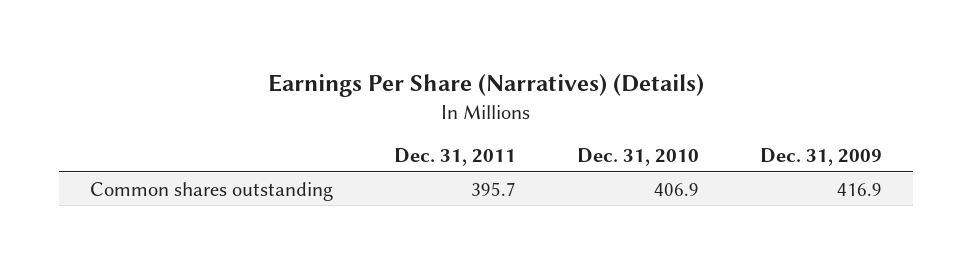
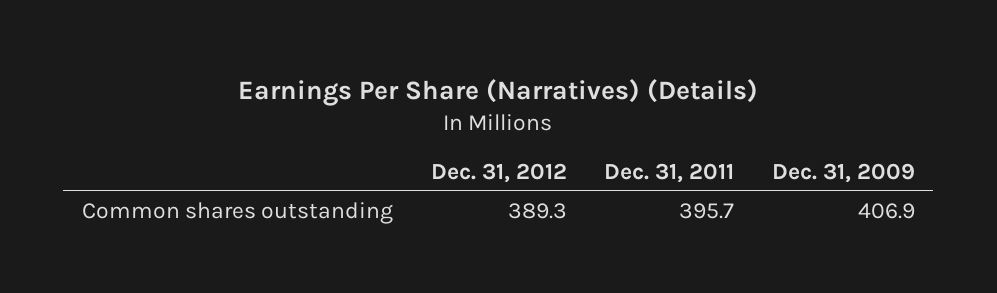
[576,148,699,167] Dec. 31, 2010 -> none
none -> [430,162,567,183] Dec. 31, 2012
[837,182,883,196] 416.9 -> [857,203,915,220] 406.9

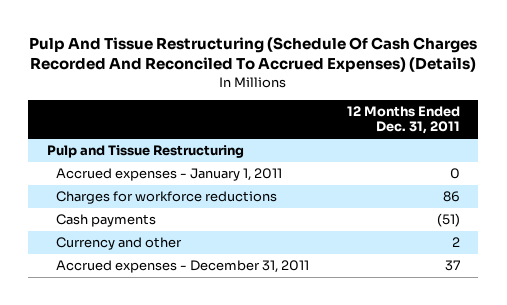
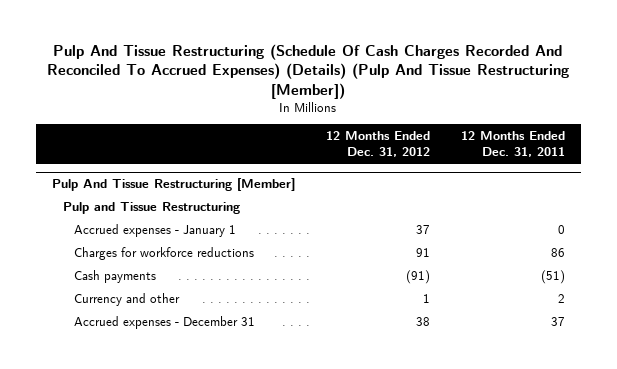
[29,36,478,73] Pulp And Tissue Restructuring (Schedule Of Cash Charges Recorded And Reconciled To Accrued Expenses) (Details) -> [47,43,570,99] Pulp And Tissue Restructuring (Schedule Of Cash Charges Recorded And Reconciled To Accrued Expenses) (Details) (Pulp And Tissue Restructuring [Member])
none -> [325,131,430,158] 12 Months Ended Dec. 31, 2012
none -> [51,178,295,192] Pulp And Tissue Restructuring [Member]
[56,168,283,182] Accrued expenses - January 1, 2011 -> [74,223,237,237] Accrued expenses - January 1
[56,260,310,274] Accrued expenses - December 31, 2011 -> [74,315,256,329] Accrued expenses - December 31

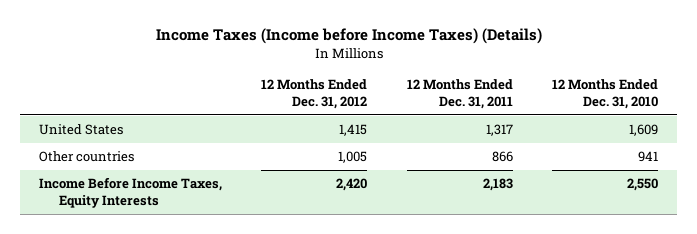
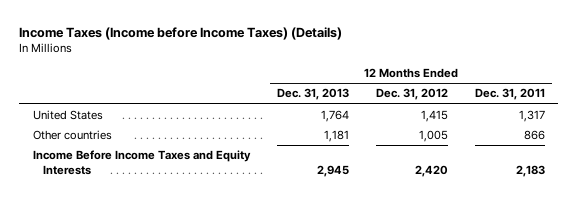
[551,78,658,109] 12 Months Ended Dec. 31, 2010 -> none
none -> [276,88,349,101] Dec. 31, 2013
[39,177,223,209] Income Before Income Taxes, Equity Interests -> [32,150,251,175] Income Before Income Taxes and Equity Interests

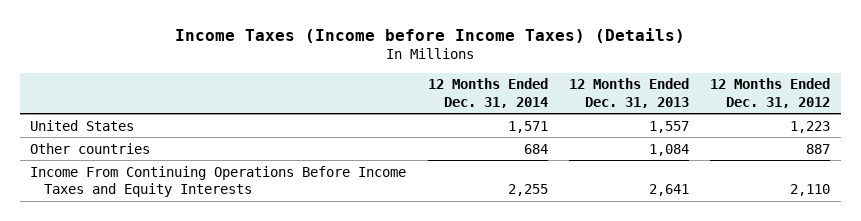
[474,88,545,101] Dec. 31, 2011 -> none
none -> [427,78,548,108] 12 Months Ended Dec. 31, 2014
[320,110,349,123] 1,764 -> [649,120,690,133] 1,557
[420,110,448,123] 1,415 -> [790,120,831,133] 1,223
[323,130,349,143] 1,181 -> [649,143,690,156] 1,084
[418,130,448,143] 1,005 -> [806,143,831,154] 887
[32,150,251,175] Income Before Income Taxes and Equity Interests -> [30,165,407,197] Income From Continuing Operations Before Income Taxes and Equity Interests
[316,164,349,177] 2,945 -> [649,183,690,196] 2,641
[414,164,448,177] 2,420 -> [790,183,831,196] 2,110

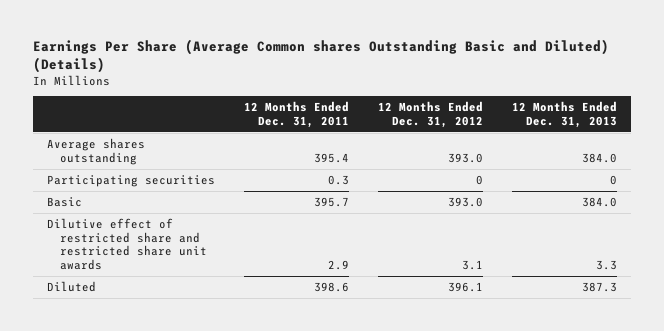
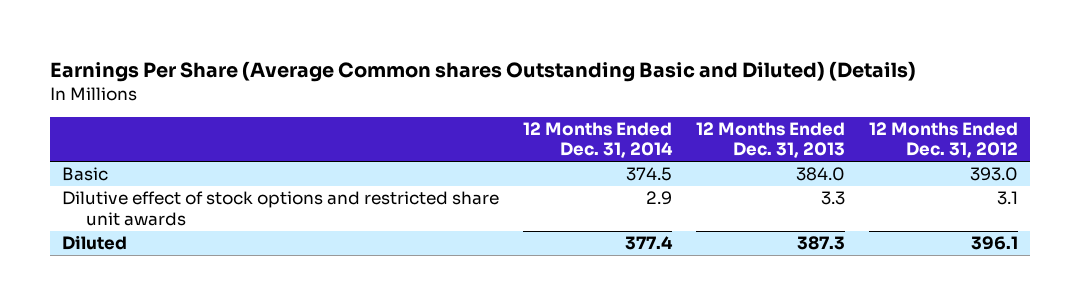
[244,101,350,128] 12 Months Ended Dec. 31, 2011 -> none
none -> [523,122,674,159] 12 Months Ended Dec. 31, 2014
[47,138,146,165] Average shares outstanding -> none
[47,175,216,188] Participating securities -> none
[47,218,208,270] Dilutive effect of restricted share and restricted share unit awards -> [62,191,500,226] Dilutive effect of stock options and restricted share unit awards

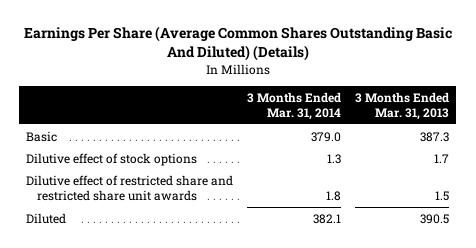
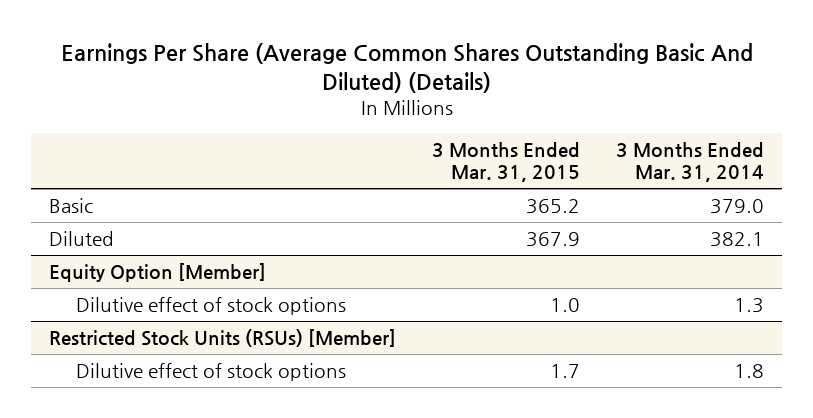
[355,91,450,120] 3 Months Ended Mar. 31, 2013 -> none
none -> [432,142,581,183] 3 Months Ended Mar. 31, 2015
[26,152,198,166] Dilutive effect of stock options -> none
[26,174,234,201] Dilutive effect of restricted share and restricted share unit awards -> none
none -> [49,263,267,283] Equity Option [Member]
none -> [76,297,347,316] Dilutive effect of stock options
none -> [49,329,397,348] Restricted Stock Units (RSUs) [Member]
none -> [76,363,347,382] Dilutive effect of stock options

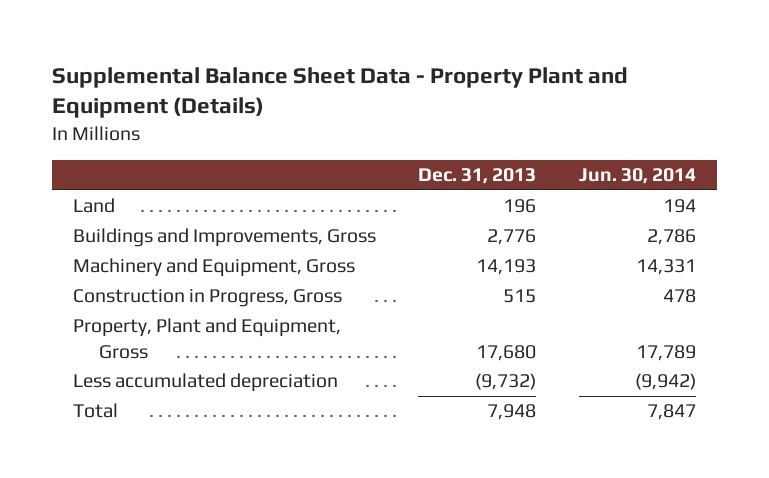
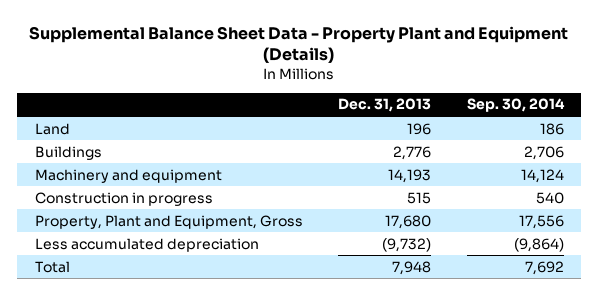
[578,168,696,185] Jun. 30, 2014 -> none
none -> [466,98,565,113] Sep. 30, 2014
[73,228,377,248] Buildings and Improvements, Gross -> [34,145,102,160] Buildings
[73,258,356,278] Machinery and Equipment, Gross -> [34,168,222,183] Machinery and equipment
[73,289,343,308] Construction in Progress, Gross -> [34,191,213,206] Construction in progress

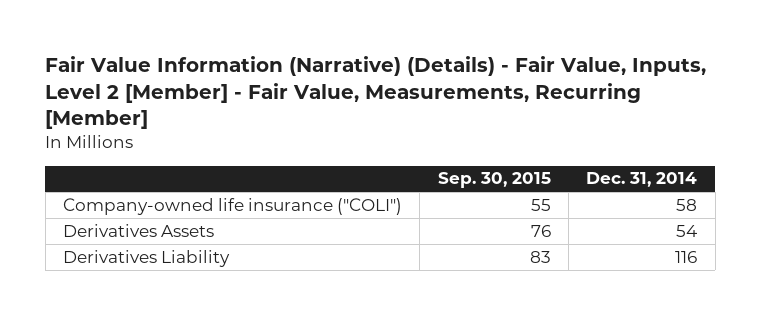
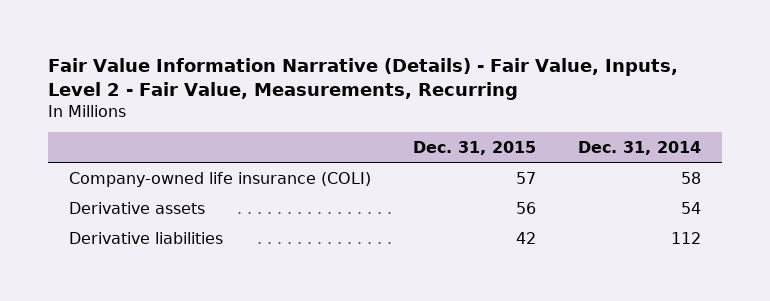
[45,55,707,130] Fair Value Information (Narrative) (Details) - Fair Value, Inputs, Level 2 [Member] - Fair Value, Measurements, Recurring [Member] -> [47,57,678,100] Fair Value Information Narrative (Details) - Fair Value, Inputs, Level 2 - Fair Value, Measurements, Recurring
[437,172,551,189] Sep. 30, 2015 -> none
none -> [412,140,536,155] Dec. 31, 2015
[63,249,231,267] Derivatives Liability -> none
[63,197,403,215] Company-owned life insurance ("COLI") -> [68,171,371,187] Company-owned life insurance (COLI)
[63,223,215,237] Derivatives Assets -> [68,201,205,214] Derivative assets
none -> [68,231,223,244] Derivative liabilities

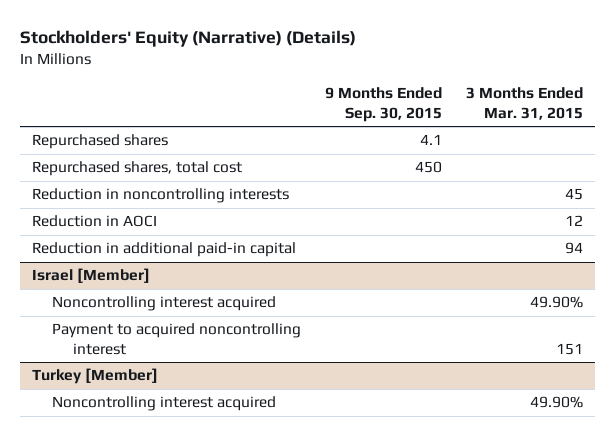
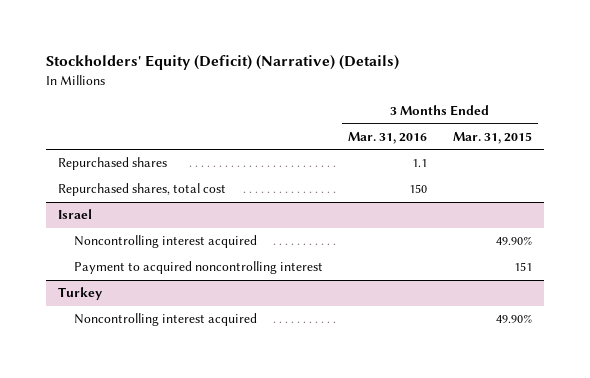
[19,30,356,48] Stockholders' Equity (Narrative) (Details) -> [45,55,399,71] Stockholders' Equity (Deficit) (Narrative) (Details)
[325,87,443,122] 9 Months Ended Sep. 30, 2015 -> none
none -> [348,131,428,144] Mar. 31, 2016
[31,188,289,204] Reduction in noncontrolling interests -> none
[31,215,157,228] Reduction in AOCI -> none
[31,242,296,258] Reduction in additional paid-in capital -> none
[31,268,150,284] Israel [Member] -> [58,209,93,220] Israel
[31,368,158,385] Turkey [Member] -> [58,287,103,301] Turkey

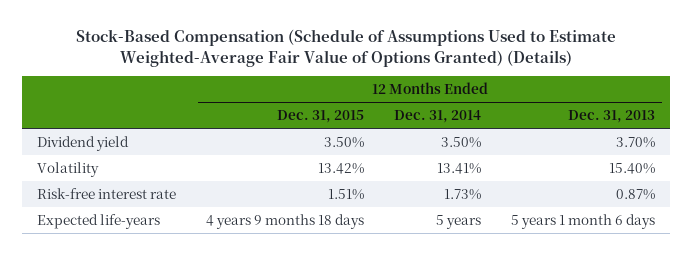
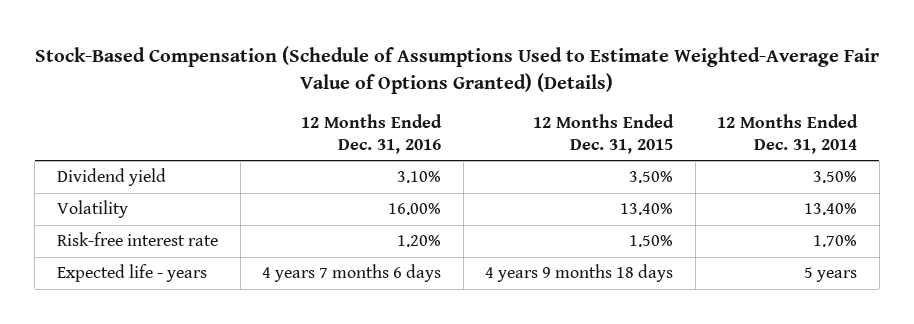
[567,110,655,124] Dec. 31, 2013 -> none
none -> [301,114,443,154] 12 Months Ended Dec. 31, 2016
[317,162,364,174] 13.42% -> [620,203,674,216] 13.40%
[436,162,481,174] 13.41% -> [804,203,858,216] 13.40%
[327,188,364,200] 1.51% -> [629,235,674,248] 1.50%
[443,188,481,200] 1.73% -> [813,235,858,248] 1.70%
[36,213,160,229] Expected life-years -> [56,264,207,283] Expected life - years

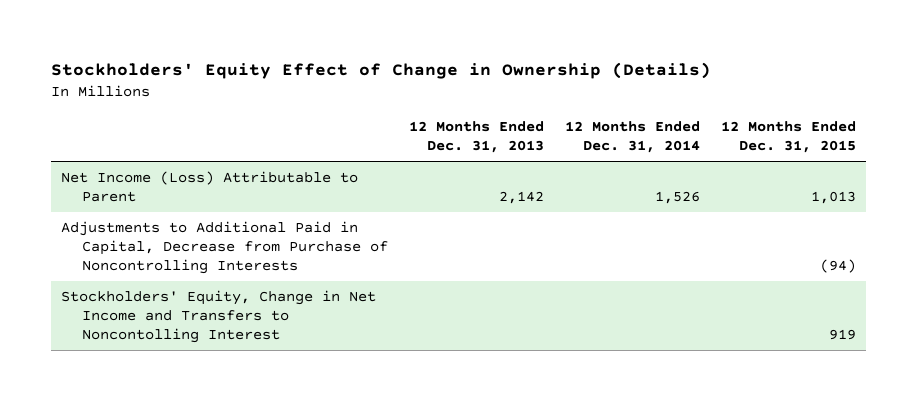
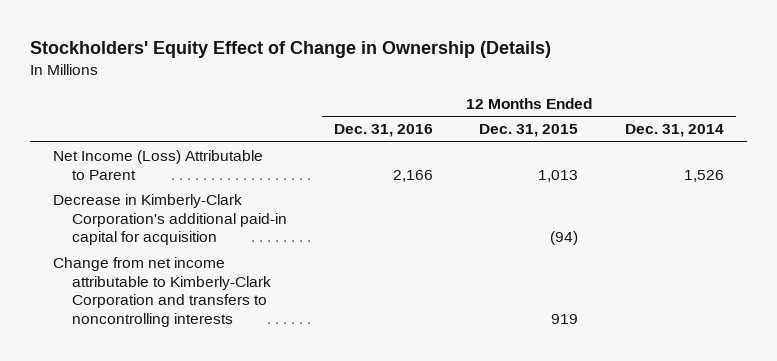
[408,121,544,154] 12 Months Ended Dec. 31, 2013 -> none
none -> [333,124,433,138] Dec. 31, 2016
[61,221,388,274] Adjustments to Additional Paid in Capital, Decrease from Purchase of Noncontrolling Interests -> [52,194,288,246] Decrease in Kimberly-Clark Corporation's additional paid-in capital for acquisition
[61,290,377,343] Stockholders' Equity, Change in Net Income and Transfers to Noncontolling Interest -> [52,257,272,327] Change from net income attributable to Kimberly-Clark Corporation and transfers to noncontrolling interests

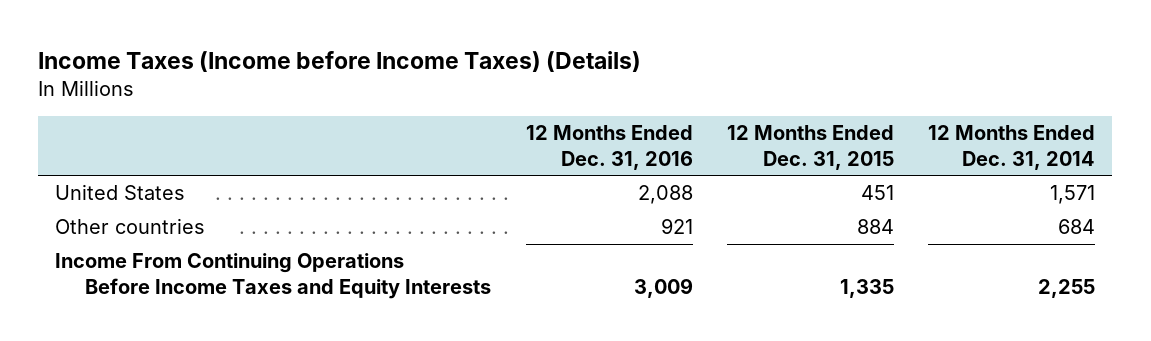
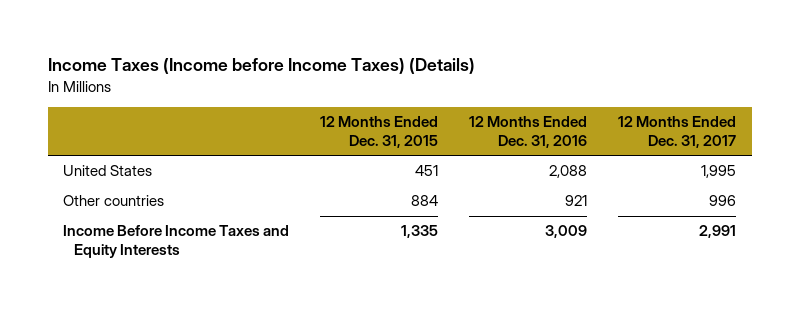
[928,125,1096,170] 12 Months Ended Dec. 31, 2014 -> none
none -> [618,116,737,148] 12 Months Ended Dec. 31, 2017
[55,253,492,299] Income From Continuing Operations Before Income Taxes and Equity Interests -> [63,225,290,258] Income Before Income Taxes and Equity Interests

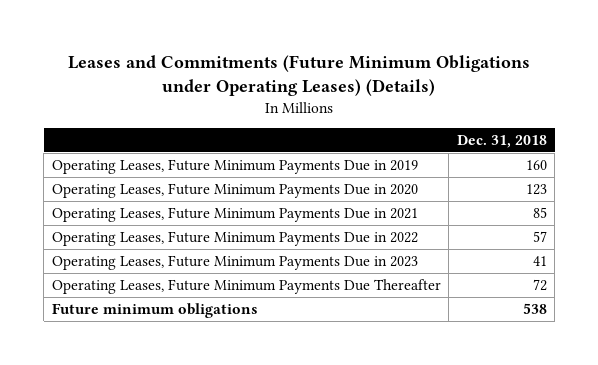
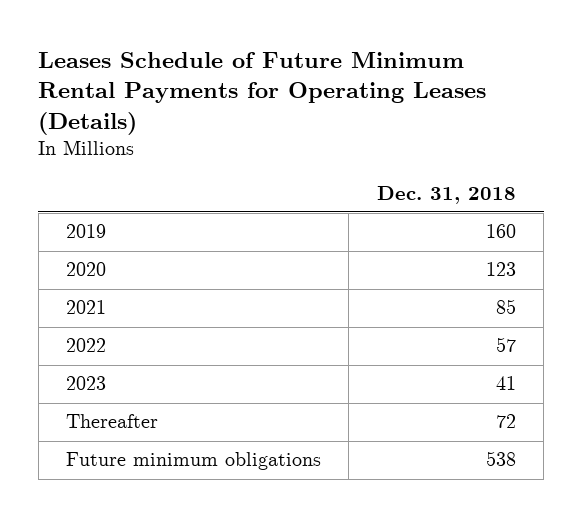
[68,54,531,96] Leases and Commitments (Future Minimum Obligations under Operating Leases) (Details) -> [38,52,487,135] Leases Schedule of Future Minimum Rental Payments for Operating Leases (Details)
[51,158,418,174] Operating Leases, Future Minimum Payments Due in 2019 -> [66,224,107,239] 2019
[51,182,418,198] Operating Leases, Future Minimum Payments Due in 2020 -> [66,262,107,277] 2020
[51,206,418,222] Operating Leases, Future Minimum Payments Due in 2021 -> [66,300,107,315] 2021
[51,230,418,246] Operating Leases, Future Minimum Payments Due in 2022 -> [66,338,107,353] 2022
[51,254,418,270] Operating Leases, Future Minimum Payments Due in 2023 -> [66,376,107,391] 2023
[51,278,441,294] Operating Leases, Future Minimum Payments Due Thereafter -> [66,414,159,429] Thereafter

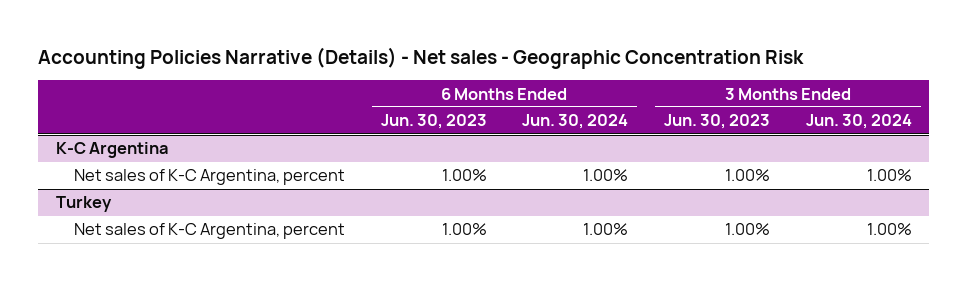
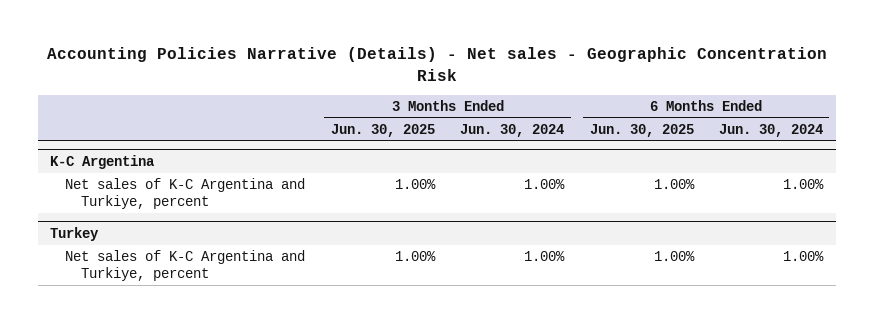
[380,114,487,130] Jun. 30, 2023 -> none
[663,114,770,130] Jun. 30, 2023 -> none
none -> [330,123,435,137] Jun. 30, 2025
none -> [589,123,694,137] Jun. 30, 2025
[74,169,346,186] Net sales of K-C Argentina, percent -> [65,178,306,210] Net sales of K-C Argentina and Turkiye, percent
[74,223,346,240] Net sales of K-C Argentina, percent -> [65,250,306,282] Net sales of K-C Argentina and Turkiye, percent

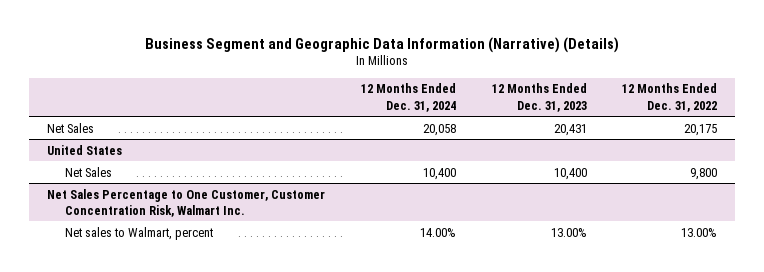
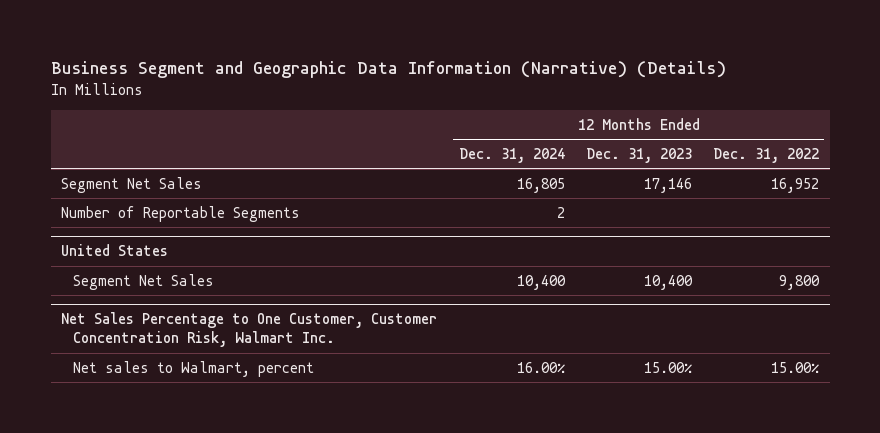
[47,122,95,133] Net Sales -> [61,176,203,193] Segment Net Sales
[422,123,456,136] 20,058 -> [516,177,565,193] 16,805
[553,123,587,136] 20,431 -> [643,177,692,193] 17,146
[684,123,718,136] 20,175 -> [771,177,820,193] 16,952
none -> [61,205,301,222] Number of Reportable Segments
[64,166,112,177] Net Sales -> [73,273,215,290] Segment Net Sales
[419,227,456,237] 14.00% -> [516,361,565,373] 16.00%
[550,227,587,237] 13.00% -> [643,361,692,373] 15.00%
[681,227,718,237] 13.00% -> [771,361,820,373] 15.00%

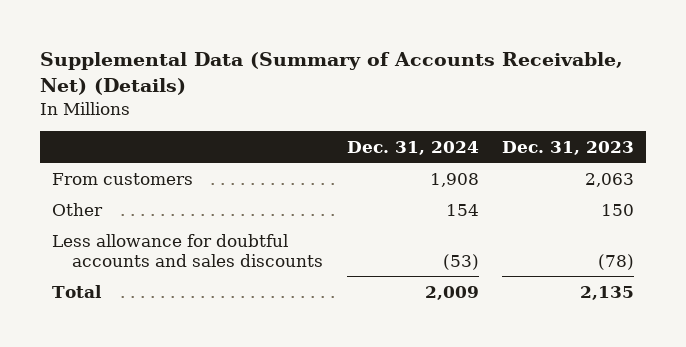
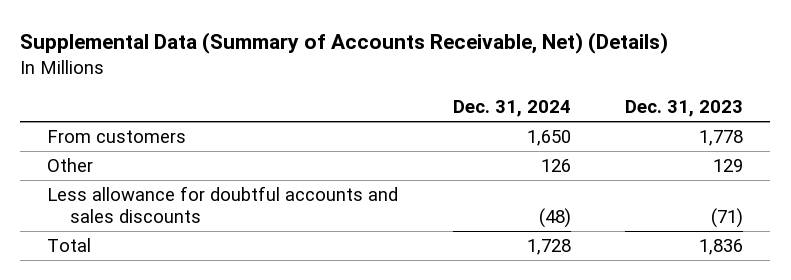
[429,172,479,187] 1,908 -> [526,130,571,147] 1,650
[585,172,635,187] 2,063 -> [699,130,744,147] 1,778
[445,203,479,216] 154 -> [540,159,571,173] 126
[601,203,635,216] 150 -> [713,159,744,173] 129
[442,254,479,271] (53) -> [538,208,571,229] (48)
[598,254,635,271] (78) -> [711,208,744,229] (71)
[424,285,479,300] 2,009 -> [526,239,571,256] 1,728
[580,285,635,300] 2,135 -> [699,239,744,256] 1,836

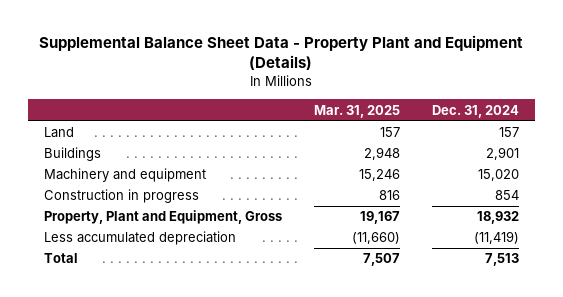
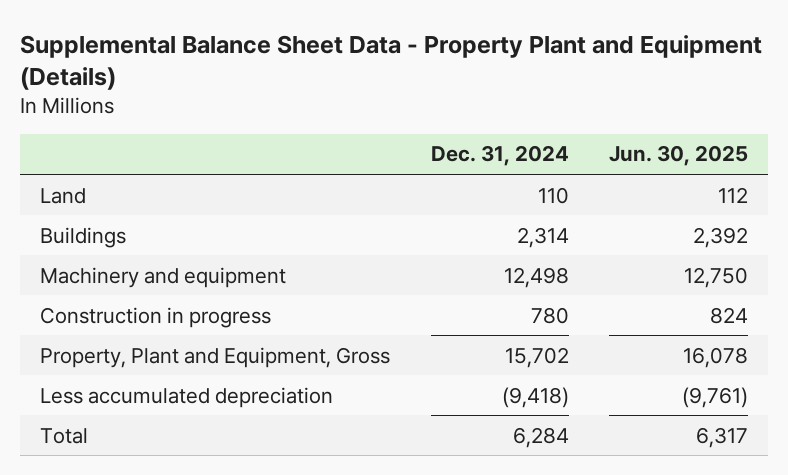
[313,104,400,118] Mar. 31, 2025 -> none
none -> [608,145,748,167] Jun. 30, 2025
[498,127,519,138] 157 -> [537,186,569,204] 110
[485,147,519,161] 2,901 -> [516,226,569,248] 2,314
[477,169,519,182] 15,020 -> [503,266,569,288] 12,498
[494,190,519,201] 854 -> [530,306,569,324] 780
[476,211,519,225] 18,932 -> [504,346,569,368] 15,702
[473,231,519,245] (11,419) -> [501,386,569,408] (9,418)
[484,253,519,267] 7,513 -> [512,426,569,448] 6,284

